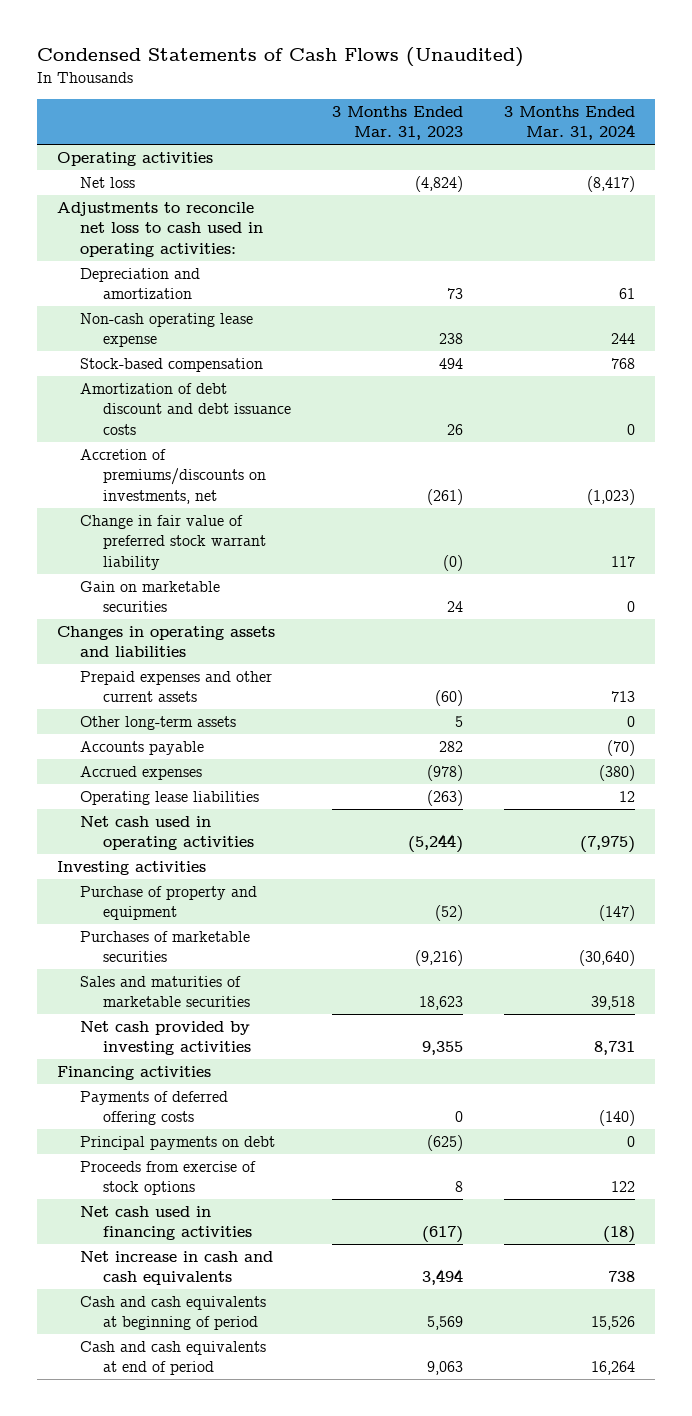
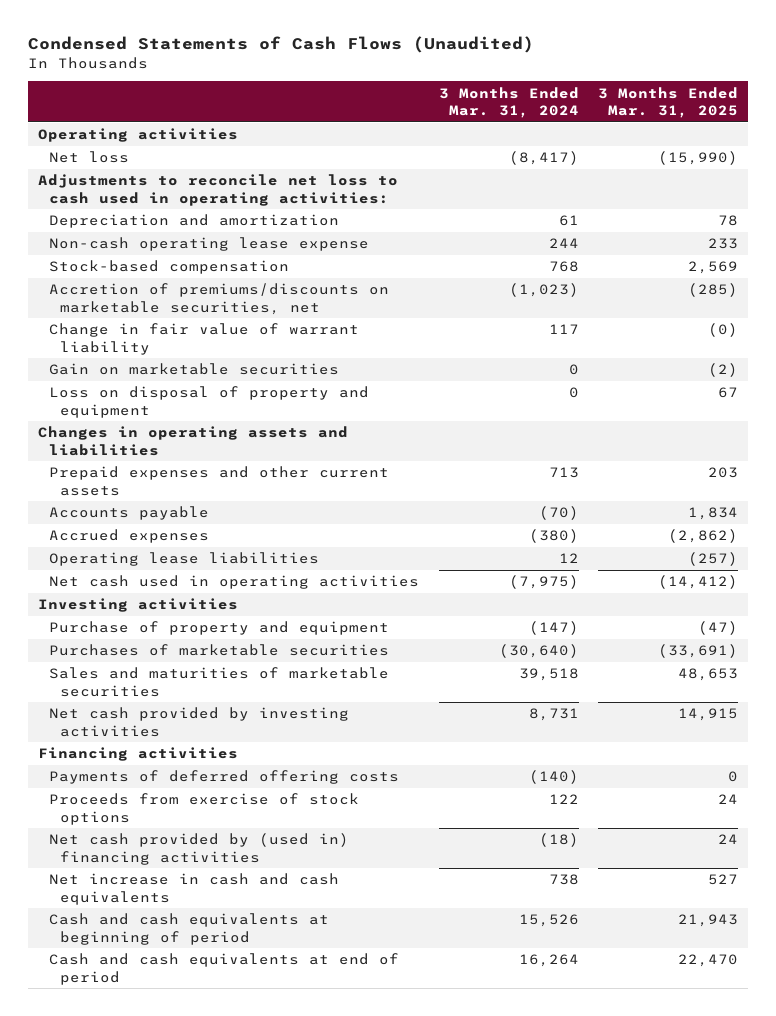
[332,105,464,141] 3 Months Ended Mar. 31, 2023 -> none
none -> [597,86,738,118] 3 Months Ended Mar. 31, 2025
[80,382,292,435] Amortization of debt discount and debt issuance costs -> none
[80,448,267,504] Accretion of premiums/discounts on investments, net -> [49,283,390,315] Accretion of premiums/discounts on marketable securities, net
[80,514,267,570] Change in fair value of preferred stock warrant liability -> [49,323,360,355] Change in fair value of warrant liability
none -> [49,386,370,418] Loss on disposal of property and equipment
[80,715,237,730] Other long-term assets -> none
[80,1135,276,1150] Principal payments on debt -> none
[80,1205,253,1241] Net cash used in financing activities -> [49,833,350,865] Net cash provided by (used in) financing activities

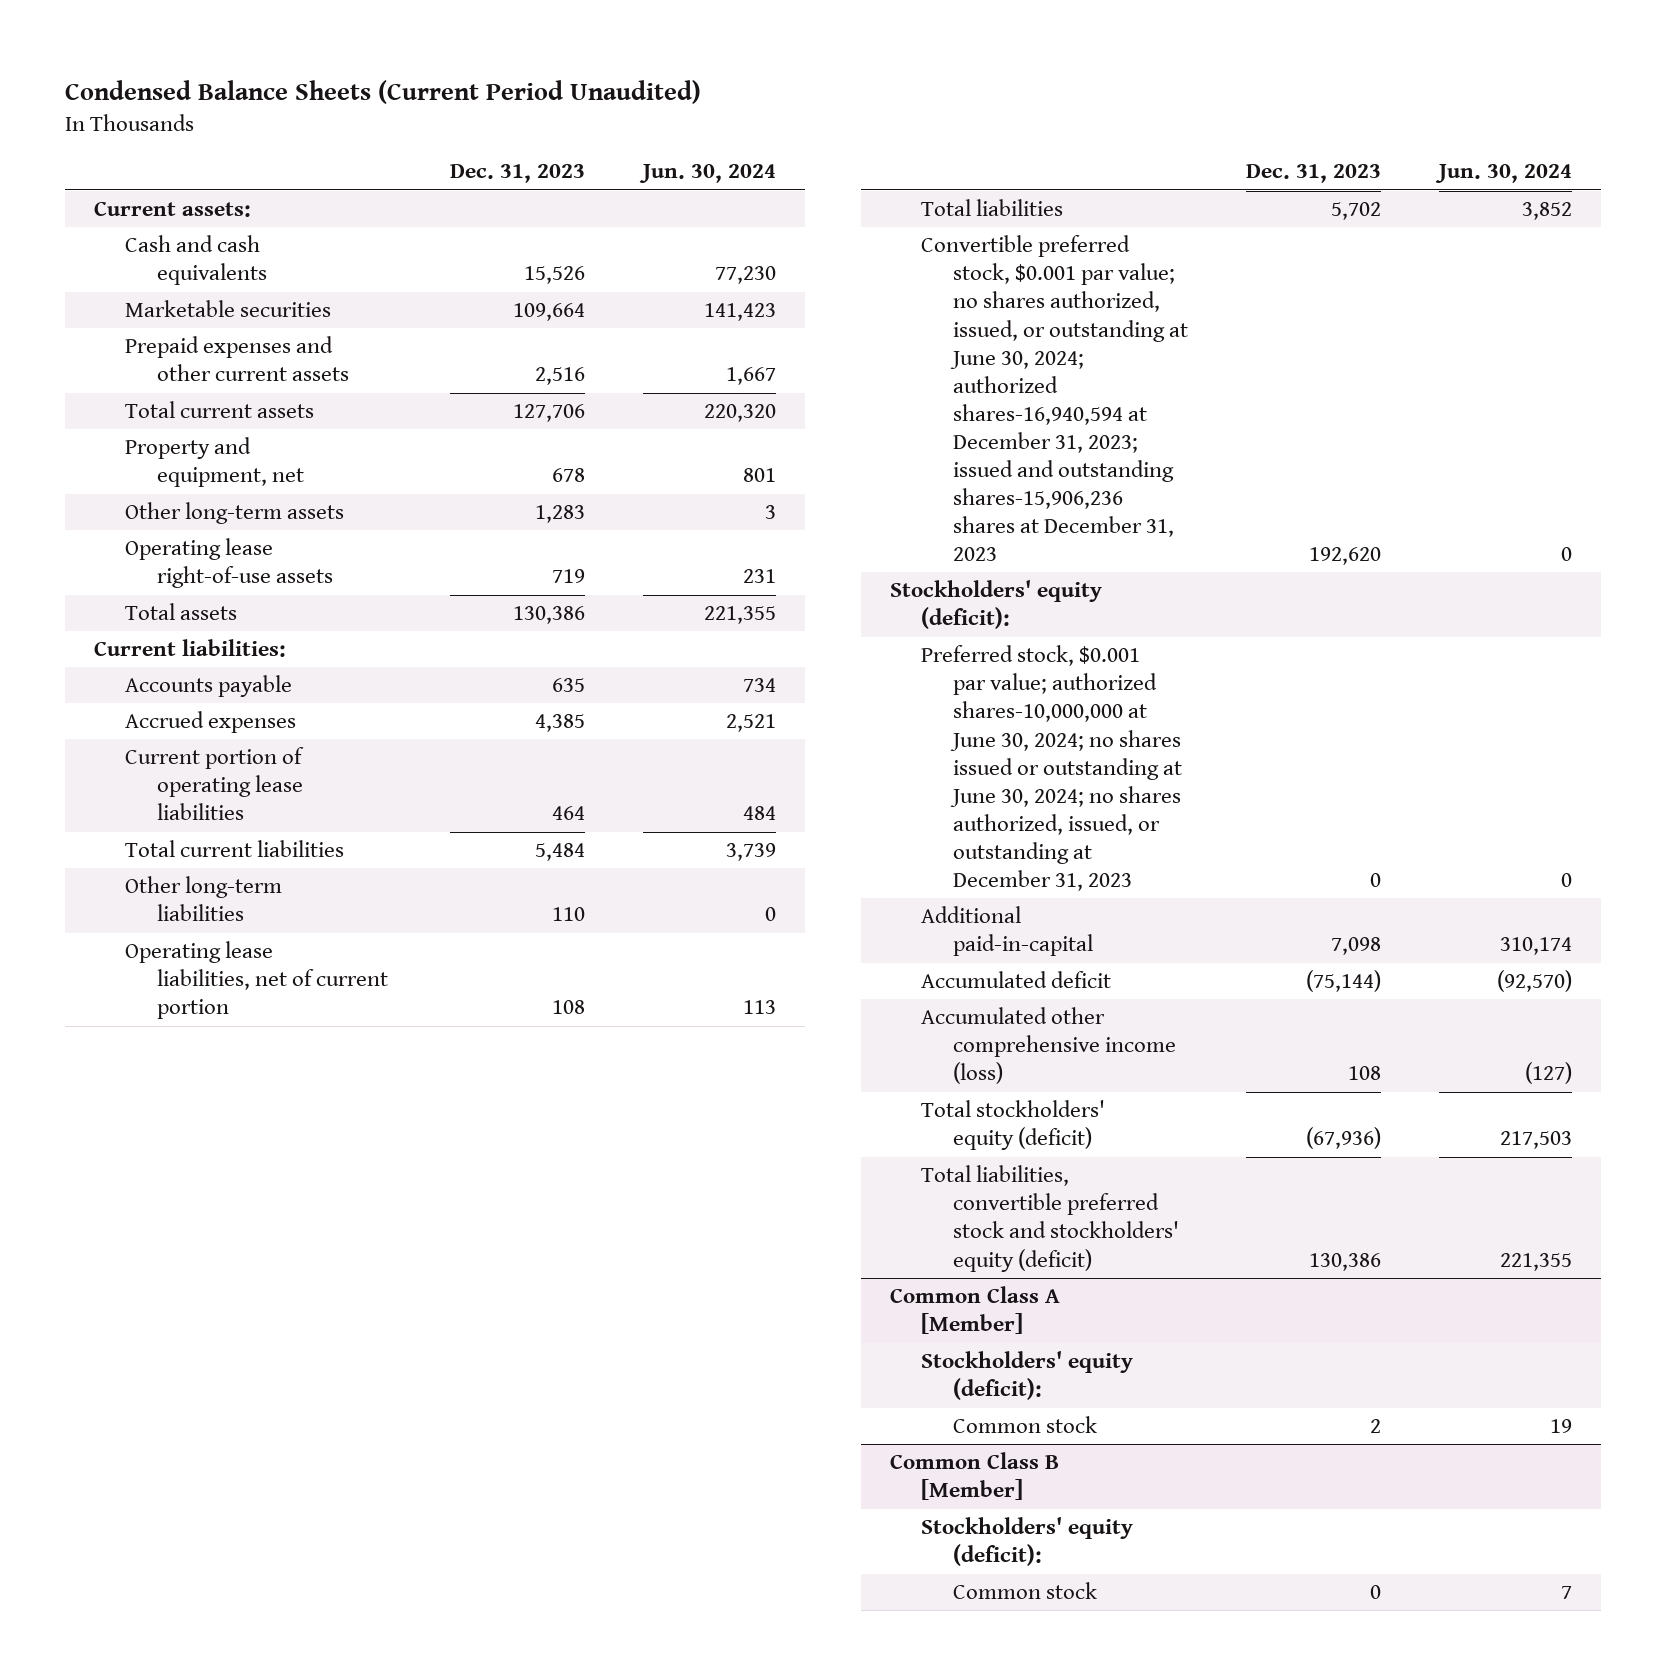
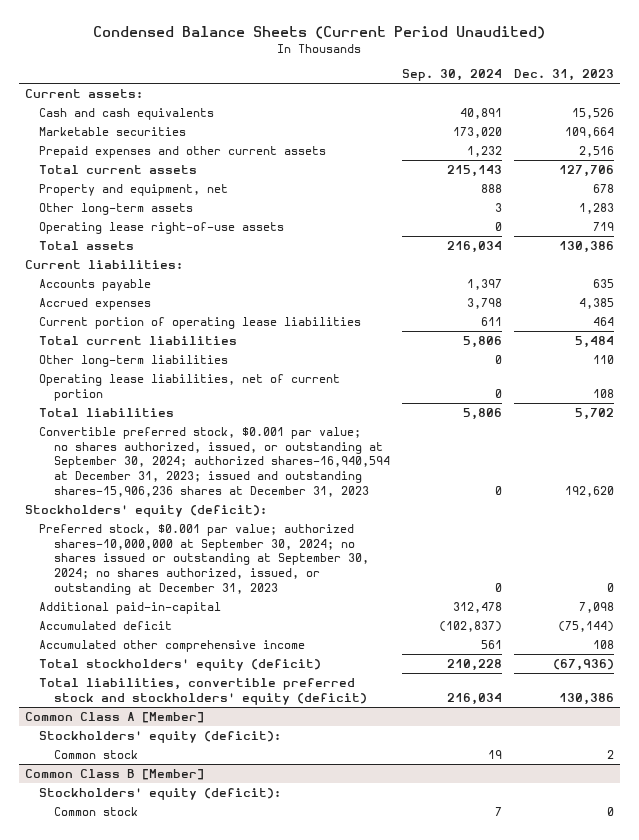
[638,164,776,184] Jun. 30, 2024 -> none
none -> [401,69,502,82] Sep. 30, 2024
[921,235,1188,562] Convertible preferred stock, $0.001 par value; no shares authorized, issued, or outstanding at June 30, 2024; authorized shares-16,940,594 at December 31, 2023; issued and outstanding shares-15,906,236 shares at December 31, 2023 -> [39,426,390,497] Convertible preferred stock, $0.001 par value; no shares authorized, issued, or outstanding at September 30, 2024; authorized shares-16,940,594 at December 31, 2023; issued and outstanding shares-15,906,236 shares at December 31, 2023
[921,645,1182,891] Preferred stock, $0.001 par value; authorized shares-10,000,000 at June 30, 2024; no shares issued or outstanding at June 30, 2024; no shares authorized, issued, or outstanding at December 31, 2023 -> [39,523,369,595] Preferred stock, $0.001 par value; authorized shares-10,000,000 at September 30, 2024; no shares issued or outstanding at September 30, 2024; no shares authorized, issued, or outstanding at December 31, 2023
[921,1007,1176,1085] Accumulated other comprehensive income (loss) -> [39,639,306,652] Accumulated other comprehensive income

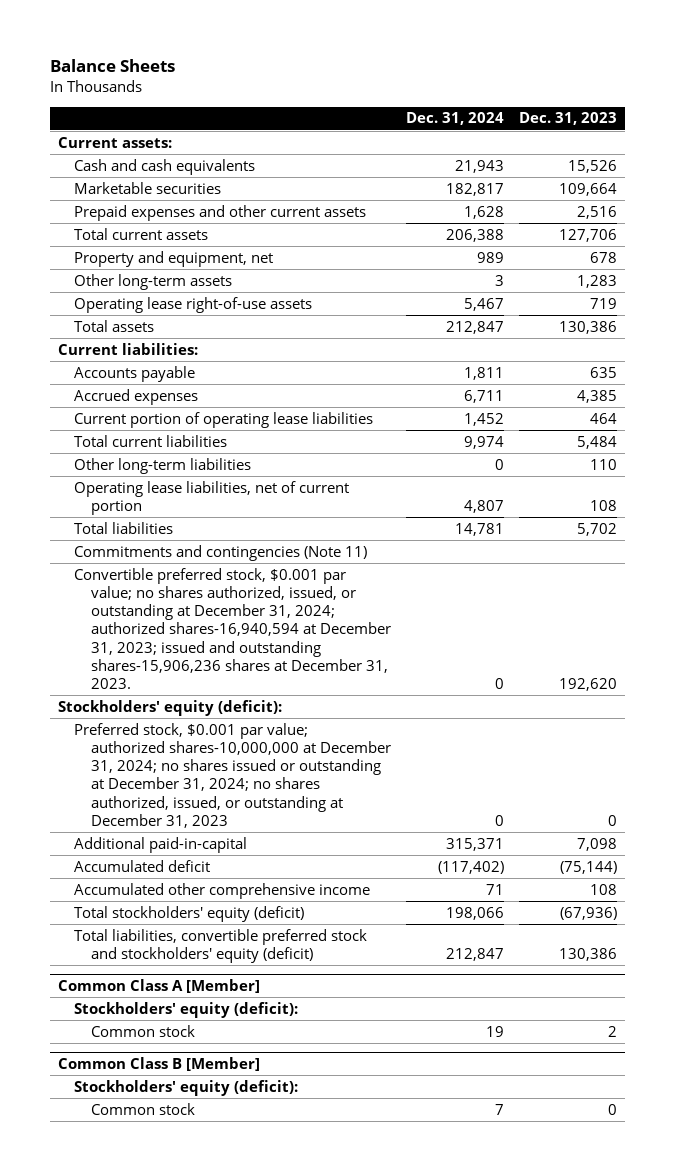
[93,26,546,40] Condensed Balance Sheets (Current Period Unaudited) -> [49,59,175,73] Balance Sheets
[401,69,502,82] Sep. 30, 2024 -> none
none -> [406,112,505,126] Dec. 31, 2024
none -> [74,544,368,561] Commitments and contingencies (Note 11)
[39,426,390,497] Convertible preferred stock, $0.001 par value; no shares authorized, issued, or outstanding at September 30, 2024; authorized shares-16,940,594 at December 31, 2023; issued and outstanding shares-15,906,236 shares at December 31, 2023 -> [74,567,391,690] Convertible preferred stock, $0.001 par value; no shares authorized, issued, or outstanding at December 31, 2024; authorized shares-16,940,594 at December 31, 2023; issued and outstanding shares-15,906,236 shares at December 31, 2023.
[39,523,369,595] Preferred stock, $0.001 par value; authorized shares-10,000,000 at September 30, 2024; no shares issued or outstanding at September 30, 2024; no shares authorized, issued, or outstanding at December 31, 2023 -> [74,722,391,828] Preferred stock, $0.001 par value; authorized shares-10,000,000 at December 31, 2024; no shares issued or outstanding at December 31, 2024; no shares authorized, issued, or outstanding at December 31, 2023

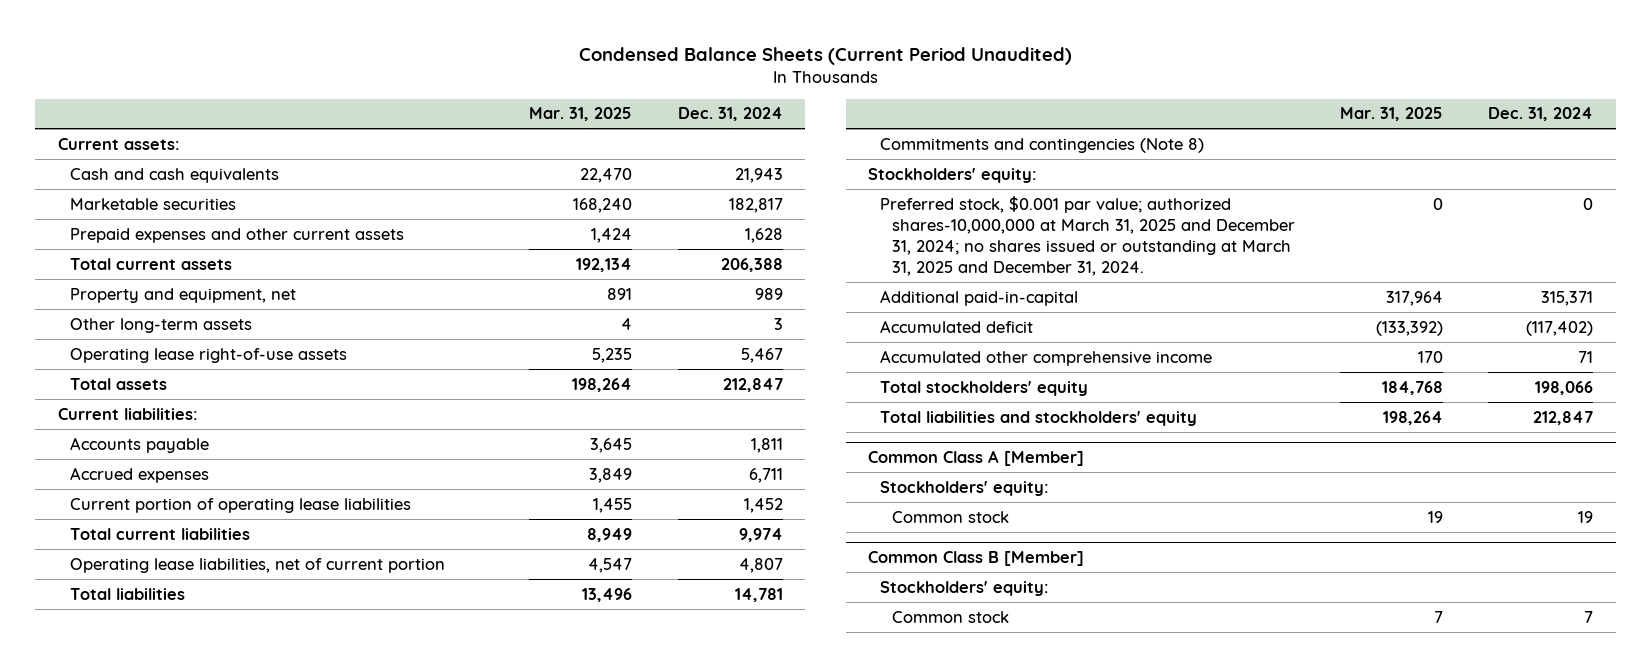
[49,59,175,73] Balance Sheets -> [578,46,1072,65] Condensed Balance Sheets (Current Period Unaudited)
[519,112,618,126] Dec. 31, 2023 -> none
none -> [529,107,633,122] Mar. 31, 2025
[74,457,252,474] Other long-term liabilities -> none
[74,567,391,690] Convertible preferred stock, $0.001 par value; no shares authorized, issued, or outstanding at December 31, 2024; authorized shares-16,940,594 at December 31, 2023; issued and outstanding shares-15,906,236 shares at December 31, 2023. -> none
[74,544,368,561] Commitments and contingencies (Note 11) -> [880,137,1205,153] Commitments and contingencies (Note 8)
[57,699,282,716] Stockholders' equity (deficit): -> [868,167,1038,183] Stockholders' equity:
[74,722,391,828] Preferred stock, $0.001 par value; authorized shares-10,000,000 at December 31, 2024; no shares issued or outstanding at December 31, 2024; no shares authorized, issued, or outstanding at December 31, 2023 -> [880,195,1295,276] Preferred stock, $0.001 par value; authorized shares-10,000,000 at March 31, 2025 and December 31, 2024; no shares issued or outstanding at March 31, 2025 and December 31, 2024.
[74,905,305,922] Total stockholders' equity (deficit) -> [880,380,1089,396] Total stockholders' equity
[74,928,368,963] Total liabilities, convertible preferred stock and stockholders' equity (deficit) -> [880,410,1198,426] Total liabilities and stockholders' equity
[74,1001,299,1018] Stockholders' equity (deficit): -> [880,480,1050,496] Stockholders' equity:
[74,1079,299,1096] Stockholders' equity (deficit): -> [880,580,1050,596] Stockholders' equity:

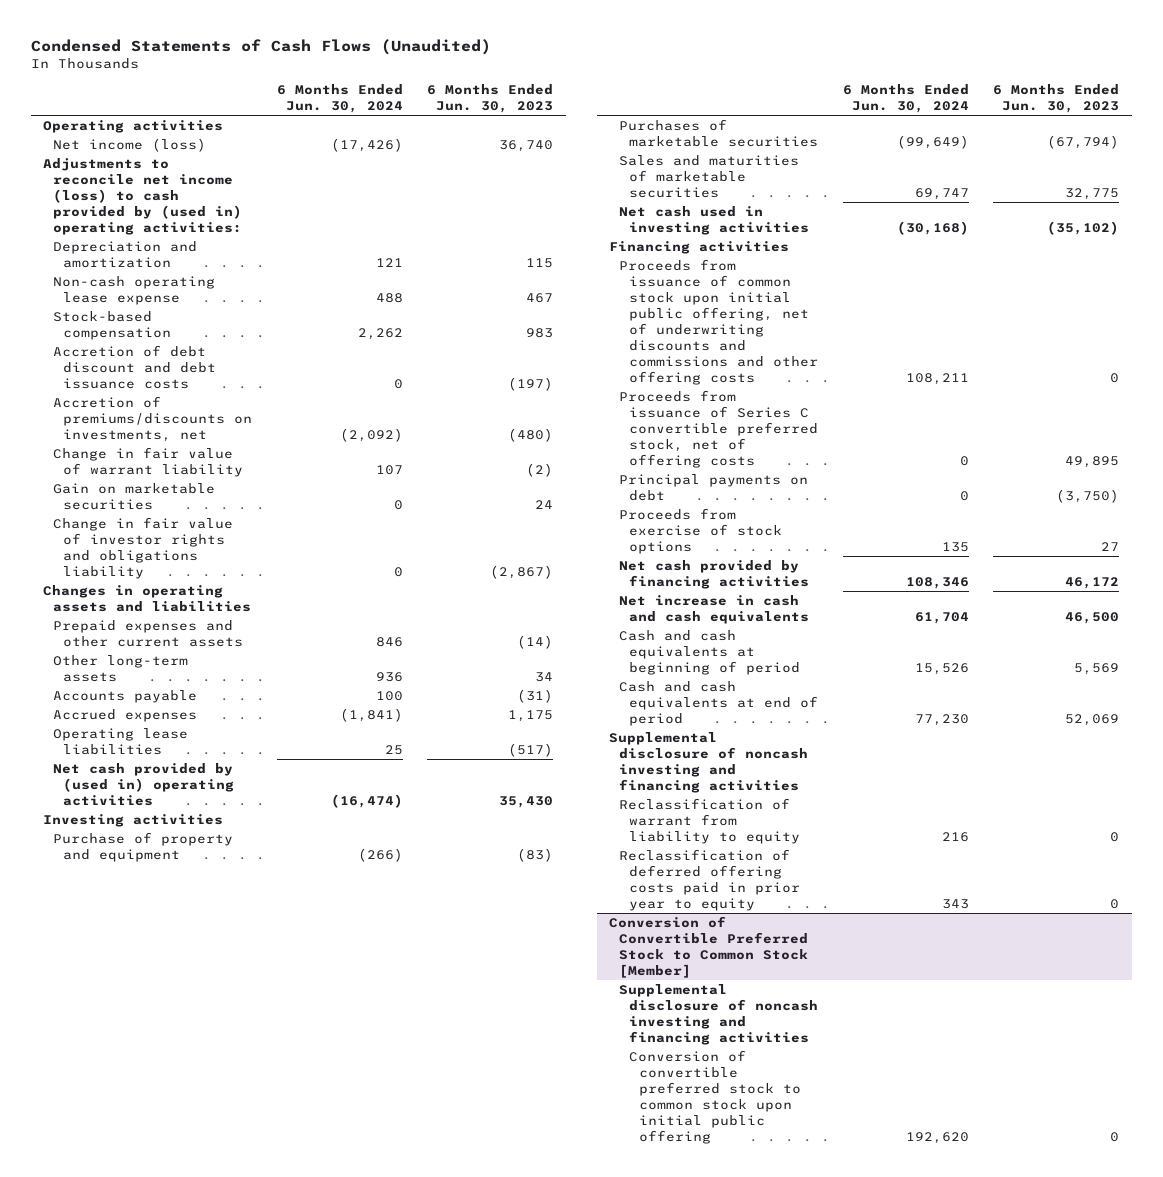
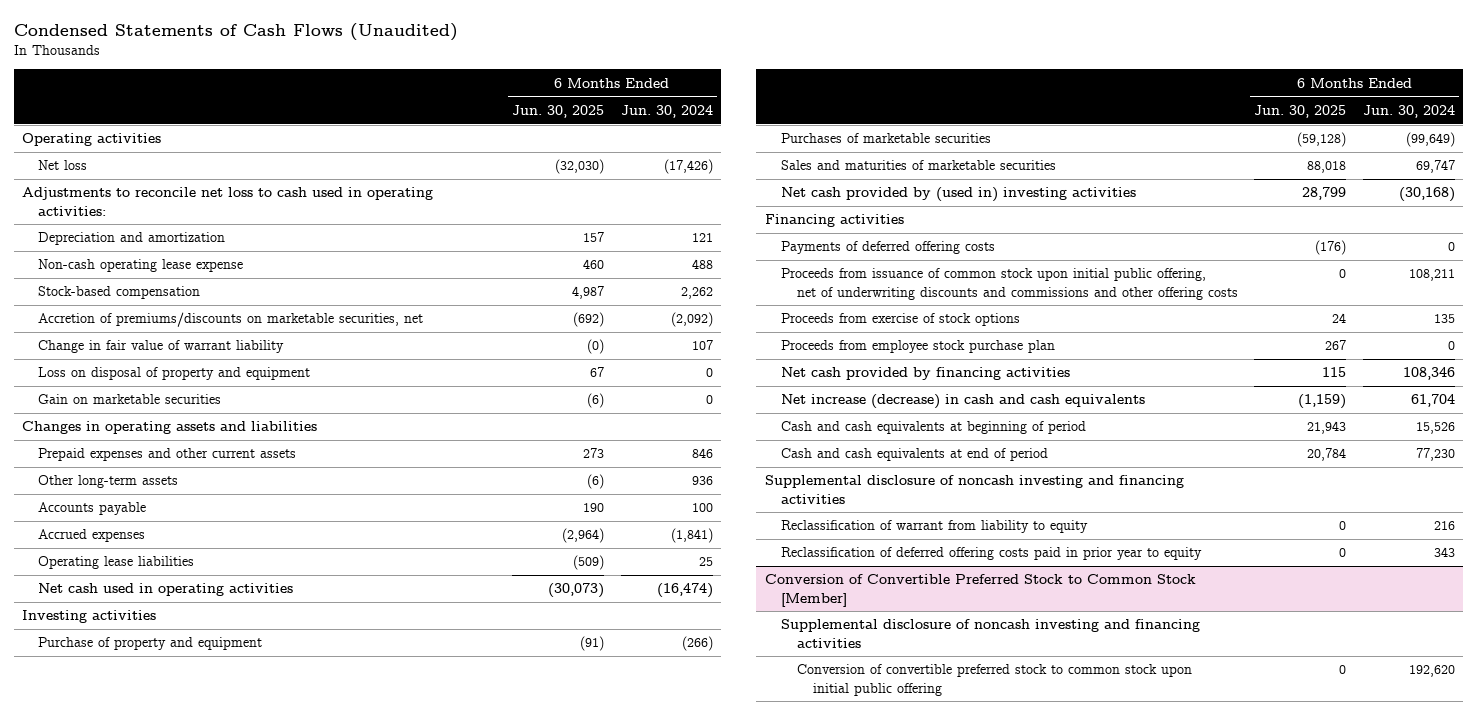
[427,84,554,114] 6 Months Ended Jun. 30, 2023 -> none
none -> [512,105,605,119] Jun. 30, 2025
[53,138,207,153] Net income (loss) -> [38,160,88,171] Net loss
[43,158,243,235] Adjustments to reconcile net income (loss) to cash provided by (used in) operating activities: -> [22,187,434,216] Adjustments to reconcile net loss to cash used in operating activities:
[53,345,217,390] Accretion of debt discount and debt issuance costs -> none
[53,396,253,443] Accretion of premiums/discounts on investments, net -> [38,312,424,328] Accretion of premiums/discounts on marketable securities, net
none -> [38,367,311,381] Loss on disposal of property and equipment
[53,517,234,580] Change in fair value of investor rights and obligations liability -> none
[53,763,235,807] Net cash provided by (used in) operating activities -> [38,583,294,597] Net cash used in operating activities
[619,206,810,236] Net cash used in investing activities -> [780,187,1136,203] Net cash provided by (used in) investing activities
none -> [780,241,995,255] Payments of deferred offering costs
[619,390,819,468] Proceeds from issuance of Series C convertible preferred stock, net of offering costs -> none
[619,474,809,502] Principal payments on debt -> none
none -> [780,340,1055,354] Proceeds from employee stock purchase plan
[619,595,810,625] Net increase in cash and cash equivalents -> [780,394,1145,410] Net increase (decrease) in cash and cash equivalents

